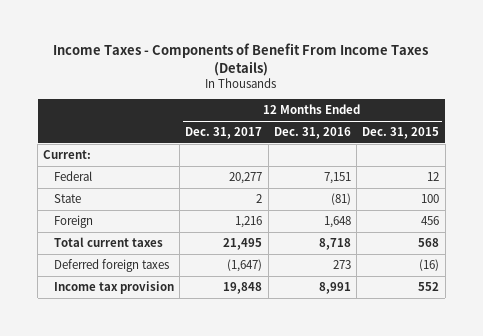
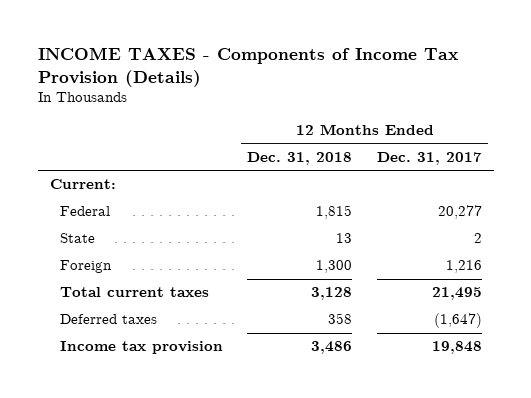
[53,43,429,76] Income Taxes - Components of Benefit From Income Taxes (Details) -> [37,47,458,87] INCOME TAXES - Components of Income Tax Provision (Details)
[273,127,351,140] Dec. 31, 2016 -> none
[362,127,440,140] Dec. 31, 2015 -> none
none -> [247,151,353,165] Dec. 31, 2018
[53,259,169,273] Deferred foreign taxes -> [60,314,158,325] Deferred taxes

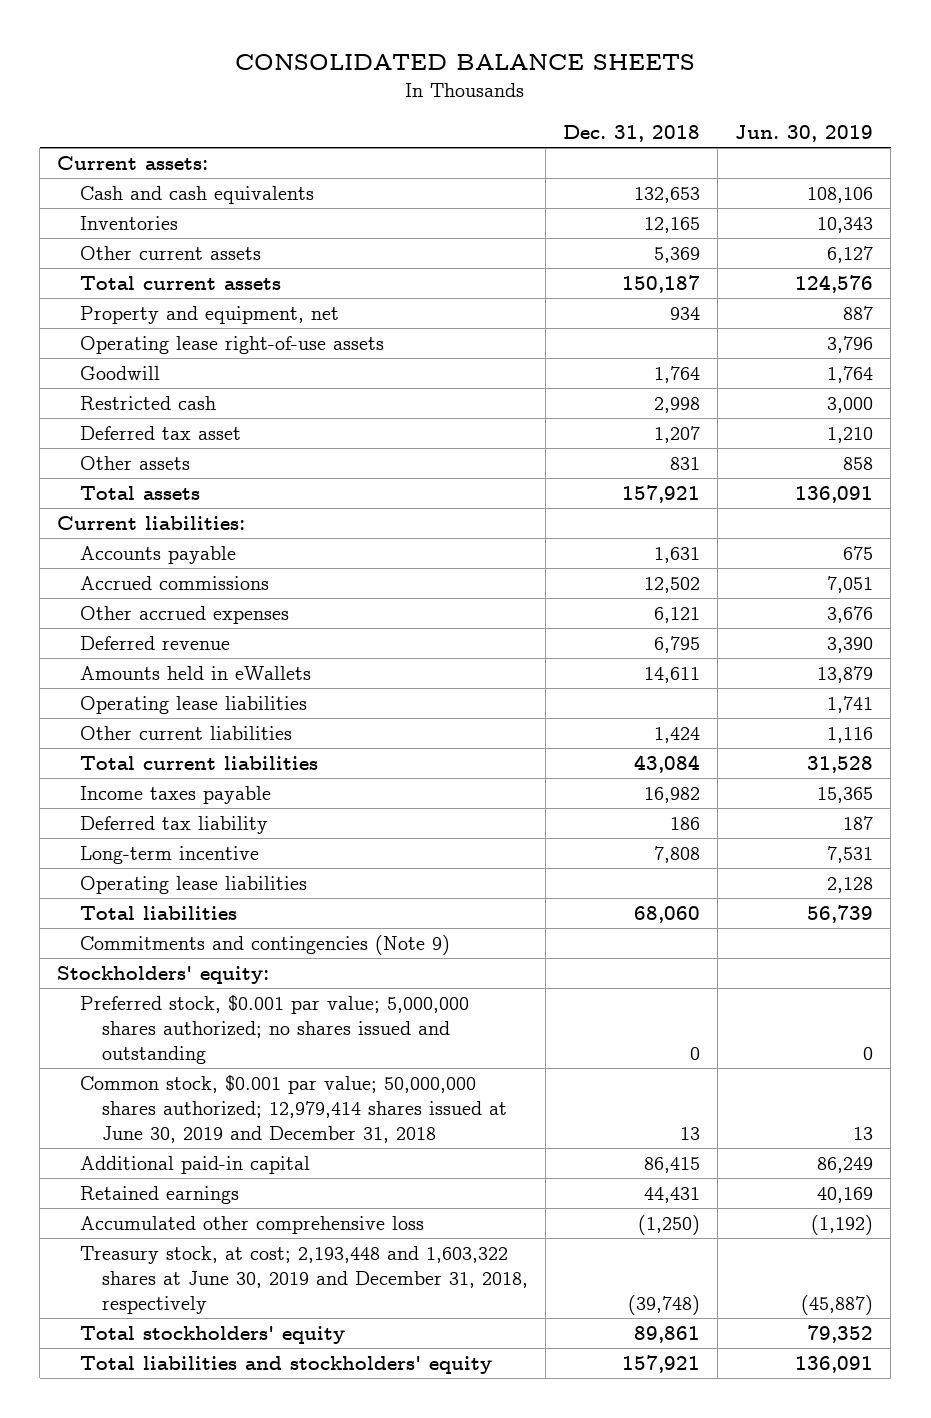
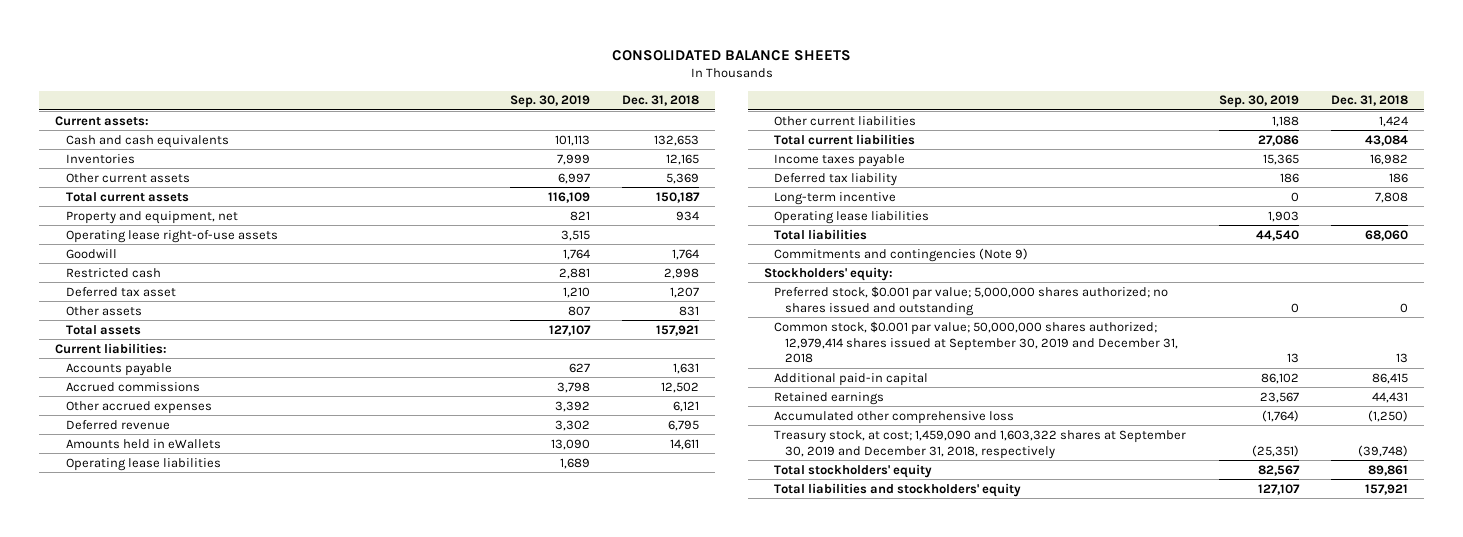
[735,124,874,142] Jun. 30, 2019 -> none
none -> [509,95,590,109] Sep. 30, 2019
[79,1075,508,1143] Common stock, $0.001 par value; 50,000,000 shares authorized; 12,979,414 shares issued at June 30, 2019 and December 31, 2018 -> [774,320,1178,364] Common stock, $0.001 par value; 50,000,000 shares authorized; 12,979,414 shares issued at September 30, 2019 and December 31, 2018
[79,1246,529,1314] Treasury stock, at cost; 2,193,448 and 1,603,322 shares at June 30, 2019 and December 31, 2018, respectively -> [774,429,1187,459] Treasury stock, at cost; 1,459,090 and 1,603,322 shares at September 30, 2019 and December 31, 2018, respectively

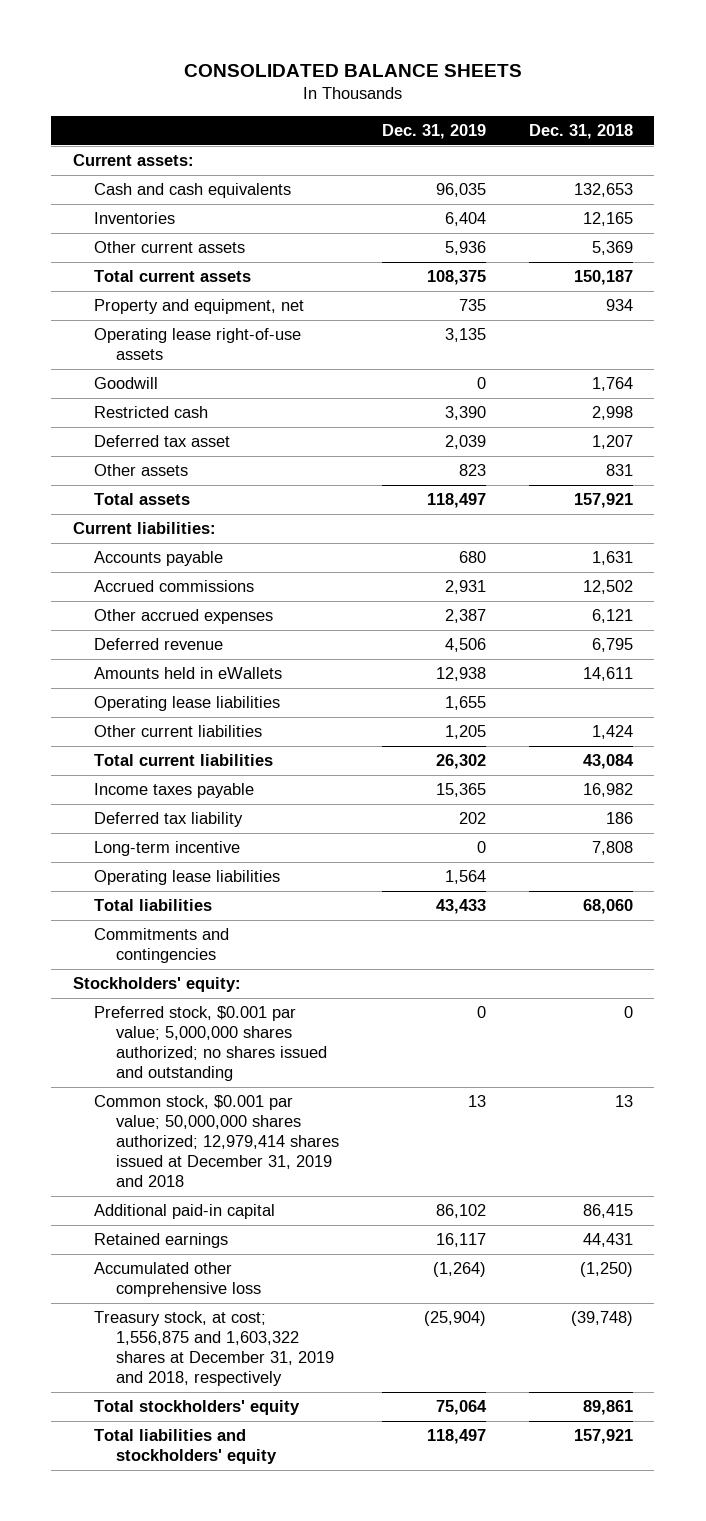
[509,95,590,109] Sep. 30, 2019 -> none
none -> [381,123,486,139] Dec. 31, 2019
[774,247,1029,262] Commitments and contingencies (Note 9) -> [94,928,230,964] Commitments and contingencies
[774,320,1178,364] Common stock, $0.001 par value; 50,000,000 shares authorized; 12,979,414 shares issued at September 30, 2019 and December 31, 2018 -> [94,1095,339,1187] Common stock, $0.001 par value; 50,000,000 shares authorized; 12,979,414 shares issued at December 31, 2019 and 2018
[774,429,1187,459] Treasury stock, at cost; 1,459,090 and 1,603,322 shares at September 30, 2019 and December 31, 2018, respectively -> [94,1311,334,1386] Treasury stock, at cost; 1,556,875 and 1,603,322 shares at December 31, 2019 and 2018, respectively

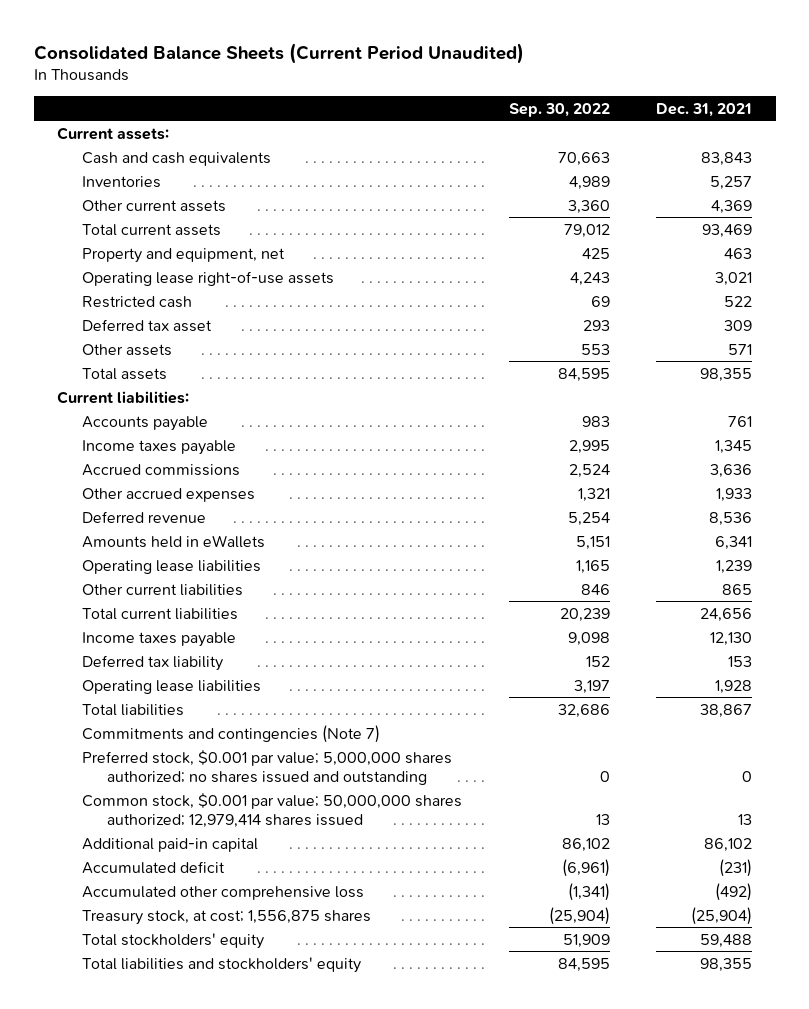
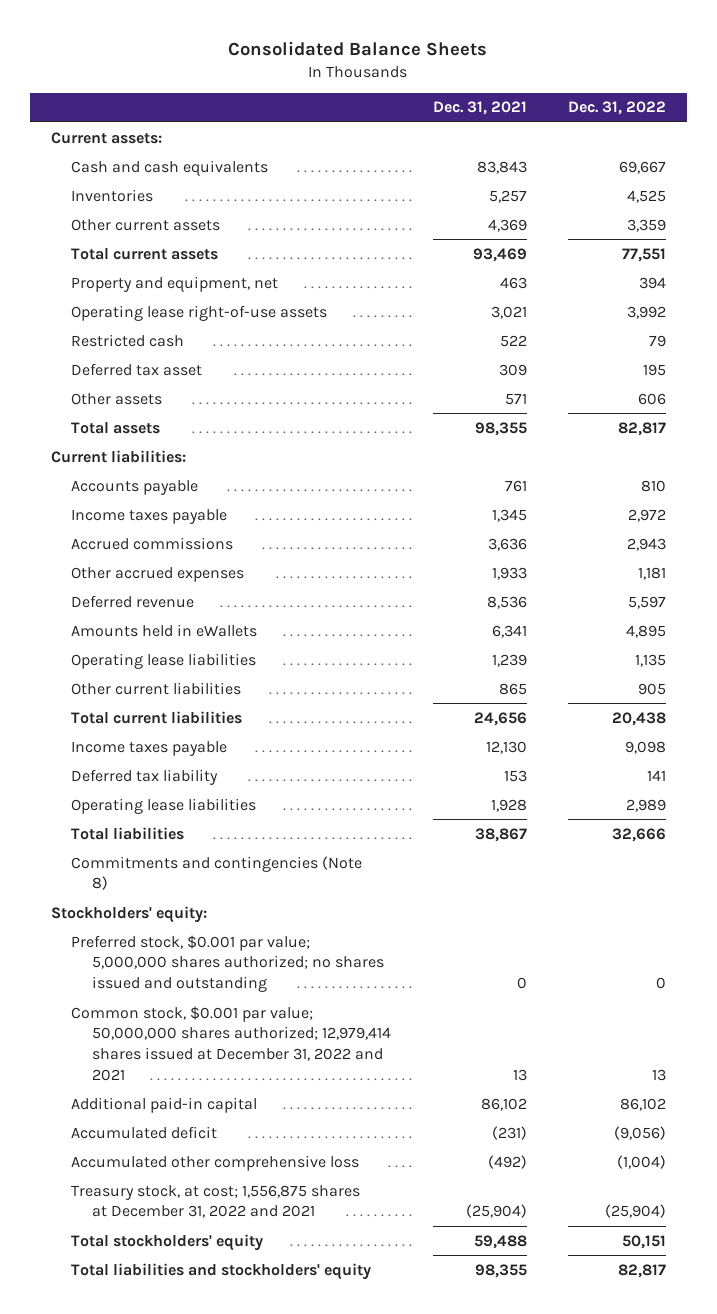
[33,42,524,64] Consolidated Balance Sheets (Current Period Unaudited) -> [228,41,488,57] Consolidated Balance Sheets
[508,102,610,117] Sep. 30, 2022 -> none
none -> [568,101,667,116] Dec. 31, 2022
[81,724,380,743] Commitments and contingencies (Note 7) -> [71,855,363,891] Commitments and contingencies (Note 8)
none -> [50,905,207,923] Stockholders' equity:
[81,792,462,828] Common stock, $0.001 par value; 50,000,000 shares authorized; 12,979,414 shares issued -> [71,1005,392,1081] Common stock, $0.001 par value; 50,000,000 shares authorized; 12,979,414 shares issued at December 31, 2022 and 2021
[81,909,371,925] Treasury stock, at cost; 1,556,875 shares -> [71,1184,361,1219] Treasury stock, at cost; 1,556,875 shares at December 31, 2022 and 2021

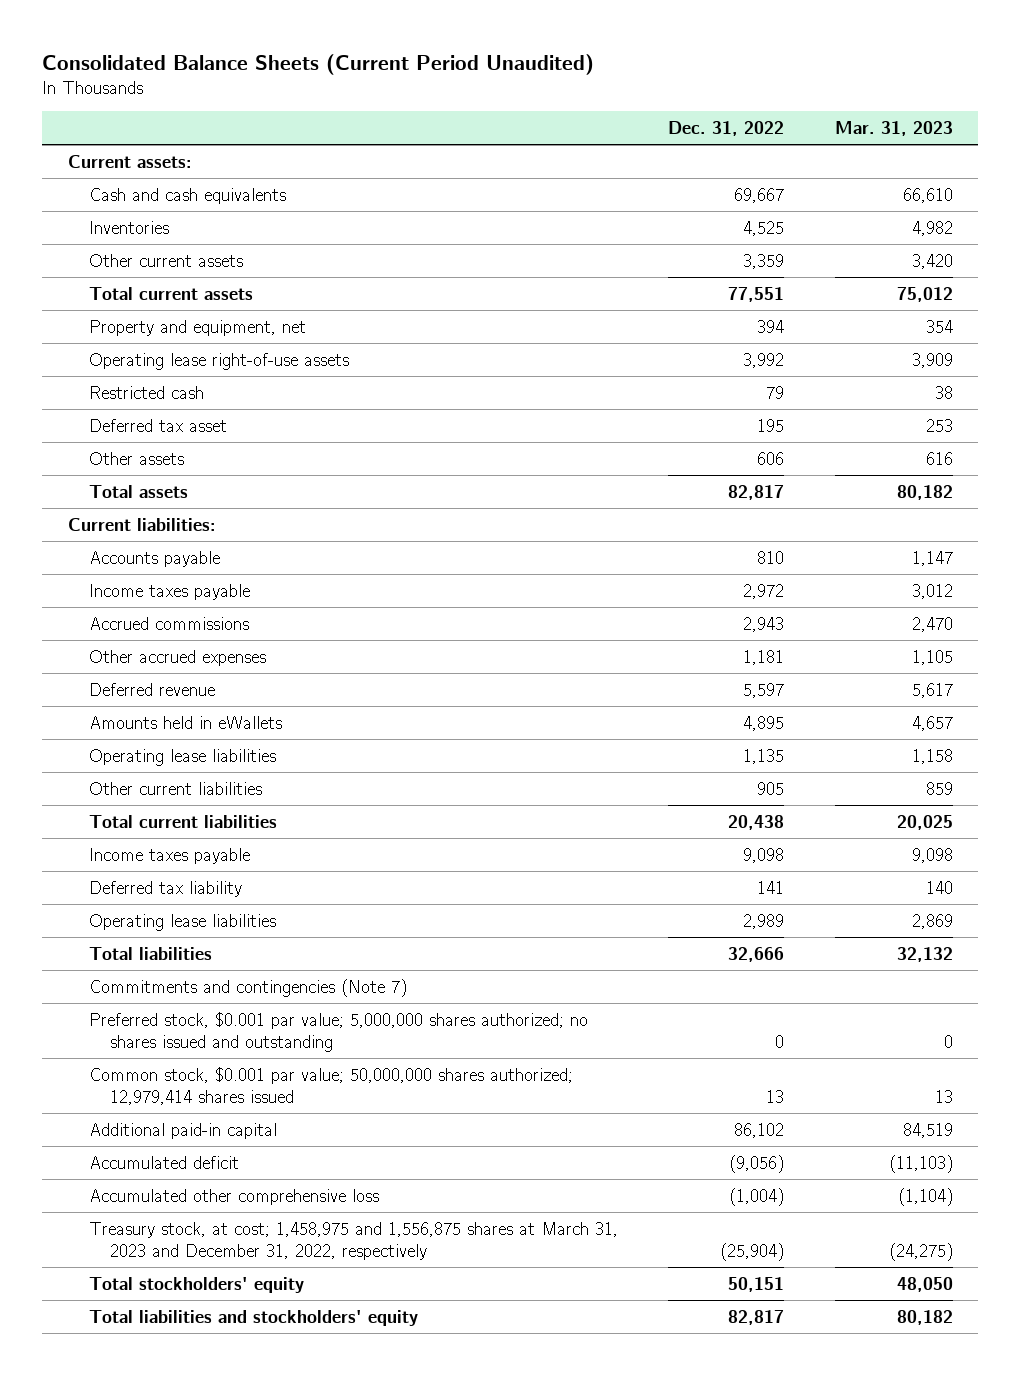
[228,41,488,57] Consolidated Balance Sheets -> [42,53,595,75] Consolidated Balance Sheets (Current Period Unaudited)
[432,101,527,116] Dec. 31, 2021 -> none
none -> [834,121,953,137] Mar. 31, 2023
[50,905,207,923] Stockholders' equity: -> none
[71,855,363,891] Commitments and contingencies (Note 8) -> [88,978,407,997] Commitments and contingencies (Note 7)
[71,1005,392,1081] Common stock, $0.001 par value; 50,000,000 shares authorized; 12,979,414 shares issued at December 31, 2022 and 2021 -> [88,1066,573,1106] Common stock, $0.001 par value; 50,000,000 shares authorized; 12,979,414 shares issued
[71,1184,361,1219] Treasury stock, at cost; 1,556,875 shares at December 31, 2022 and 2021 -> [88,1221,618,1261] Treasury stock, at cost; 1,458,975 and 1,556,875 shares at March 31, 2023 and December 31, 2022, respectively

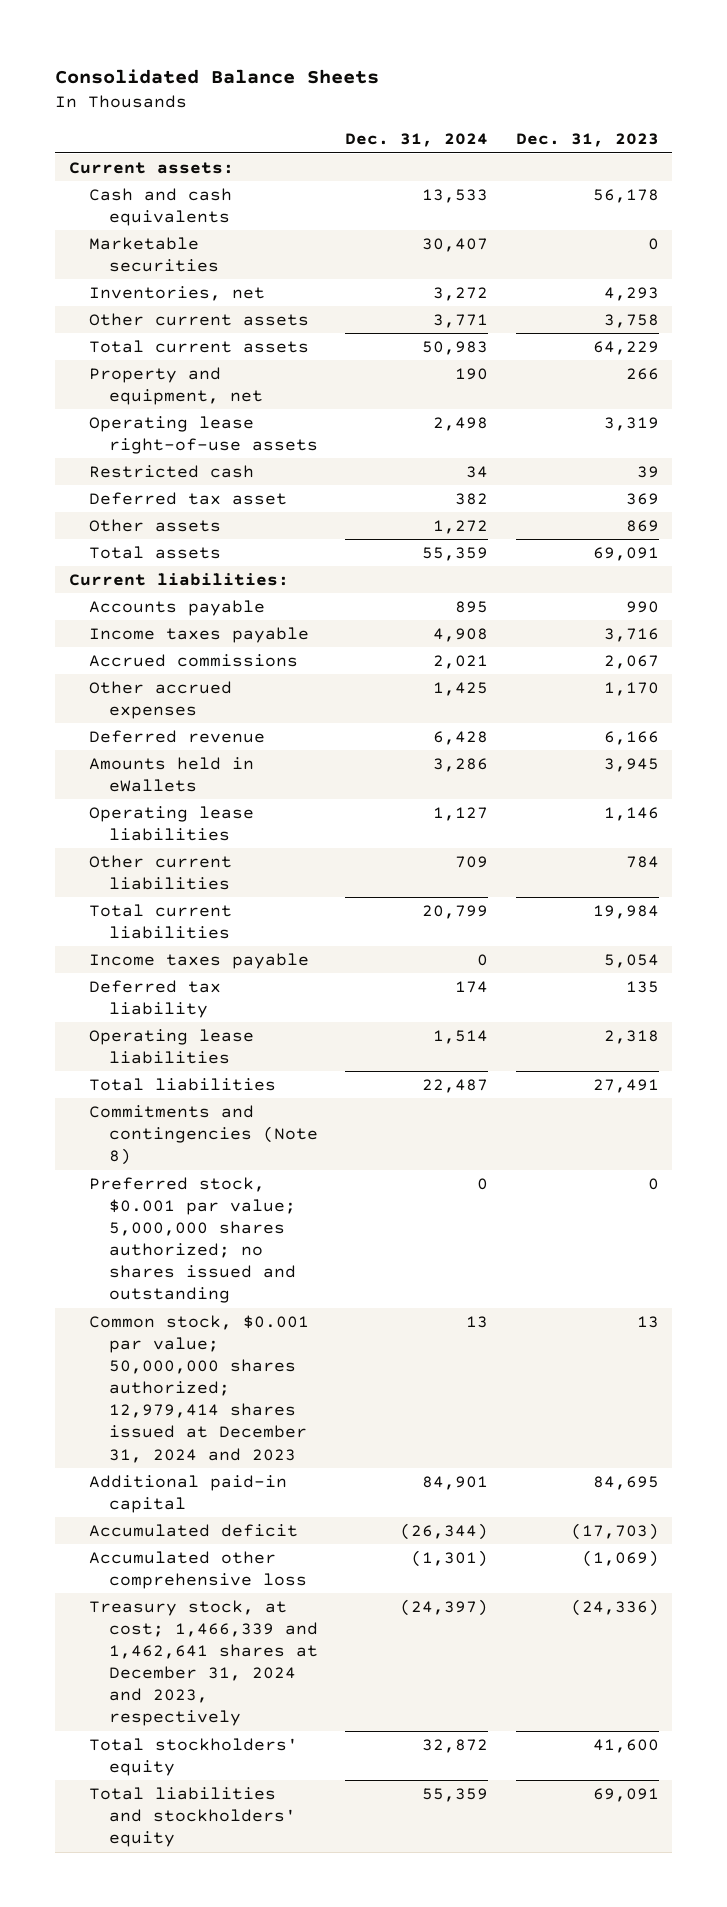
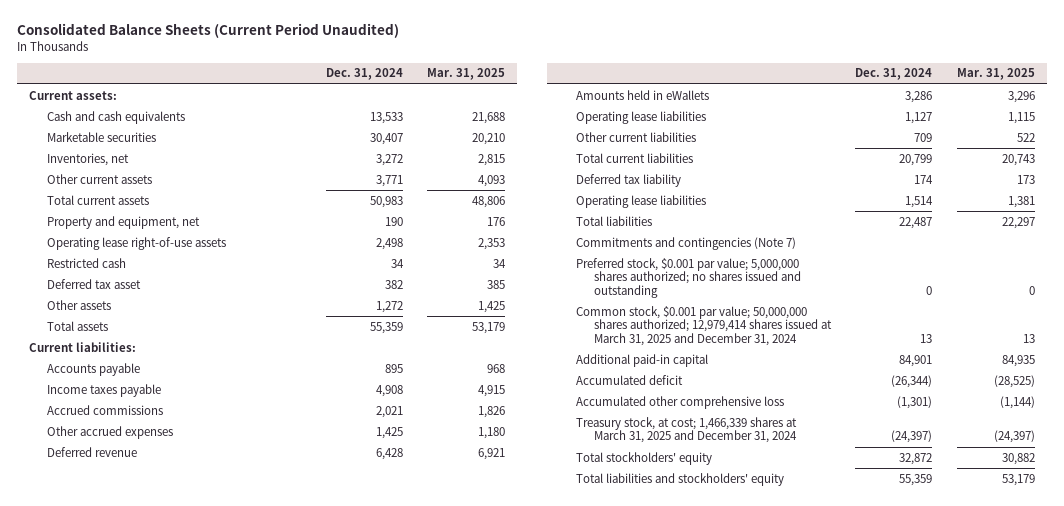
[55,69,380,85] Consolidated Balance Sheets -> [16,23,399,39] Consolidated Balance Sheets (Current Period Unaudited)
[515,133,659,148] Dec. 31, 2023 -> none
none -> [427,68,506,81] Mar. 31, 2025
[88,953,309,970] Income taxes payable -> none
[88,1105,318,1166] Commitments and contingencies (Note 8) -> [576,236,797,250] Commitments and contingencies (Note 7)
[88,1315,309,1463] Common stock, $0.001 par value; 50,000,000 shares authorized; 12,979,414 shares issued at December 31, 2024 and 2023 -> [576,305,832,347] Common stock, $0.001 par value; 50,000,000 shares authorized; 12,979,414 shares issued at March 31, 2025 and December 31, 2024
[88,1600,318,1727] Treasury stock, at cost; 1,466,339 and 1,462,641 shares at December 31, 2024 and 2023, respectively -> [576,416,798,444] Treasury stock, at cost; 1,466,339 shares at March 31, 2025 and December 31, 2024

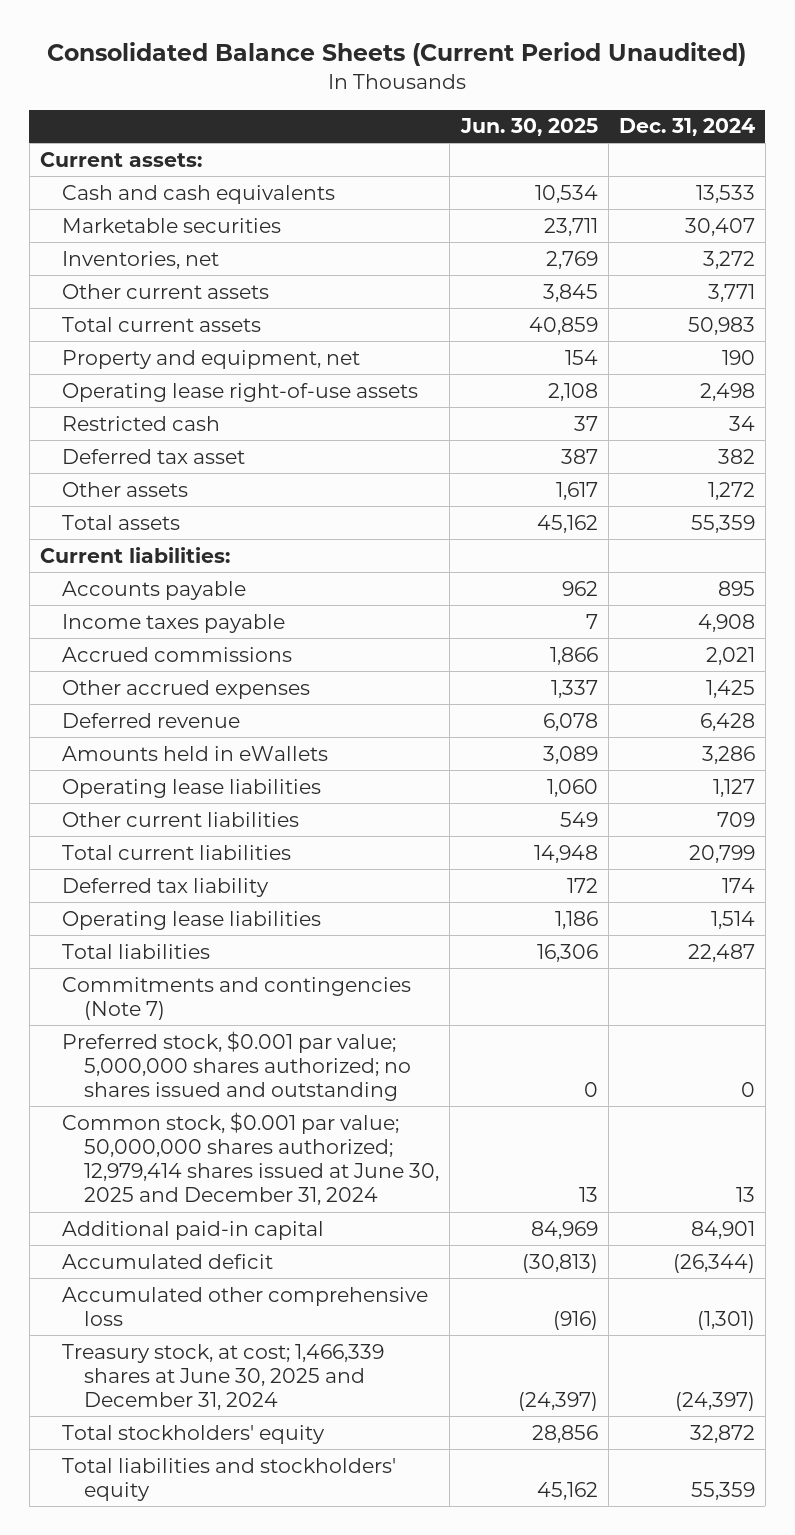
[427,68,506,81] Mar. 31, 2025 -> none
none -> [459,118,598,137] Jun. 30, 2025
[576,305,832,347] Common stock, $0.001 par value; 50,000,000 shares authorized; 12,979,414 shares issued at March 31, 2025 and December 31, 2024 -> [62,1111,440,1206] Common stock, $0.001 par value; 50,000,000 shares authorized; 12,979,414 shares issued at June 30, 2025 and December 31, 2024
[576,416,798,444] Treasury stock, at cost; 1,466,339 shares at March 31, 2025 and December 31, 2024 -> [62,1343,385,1411] Treasury stock, at cost; 1,466,339 shares at June 30, 2025 and December 31, 2024

